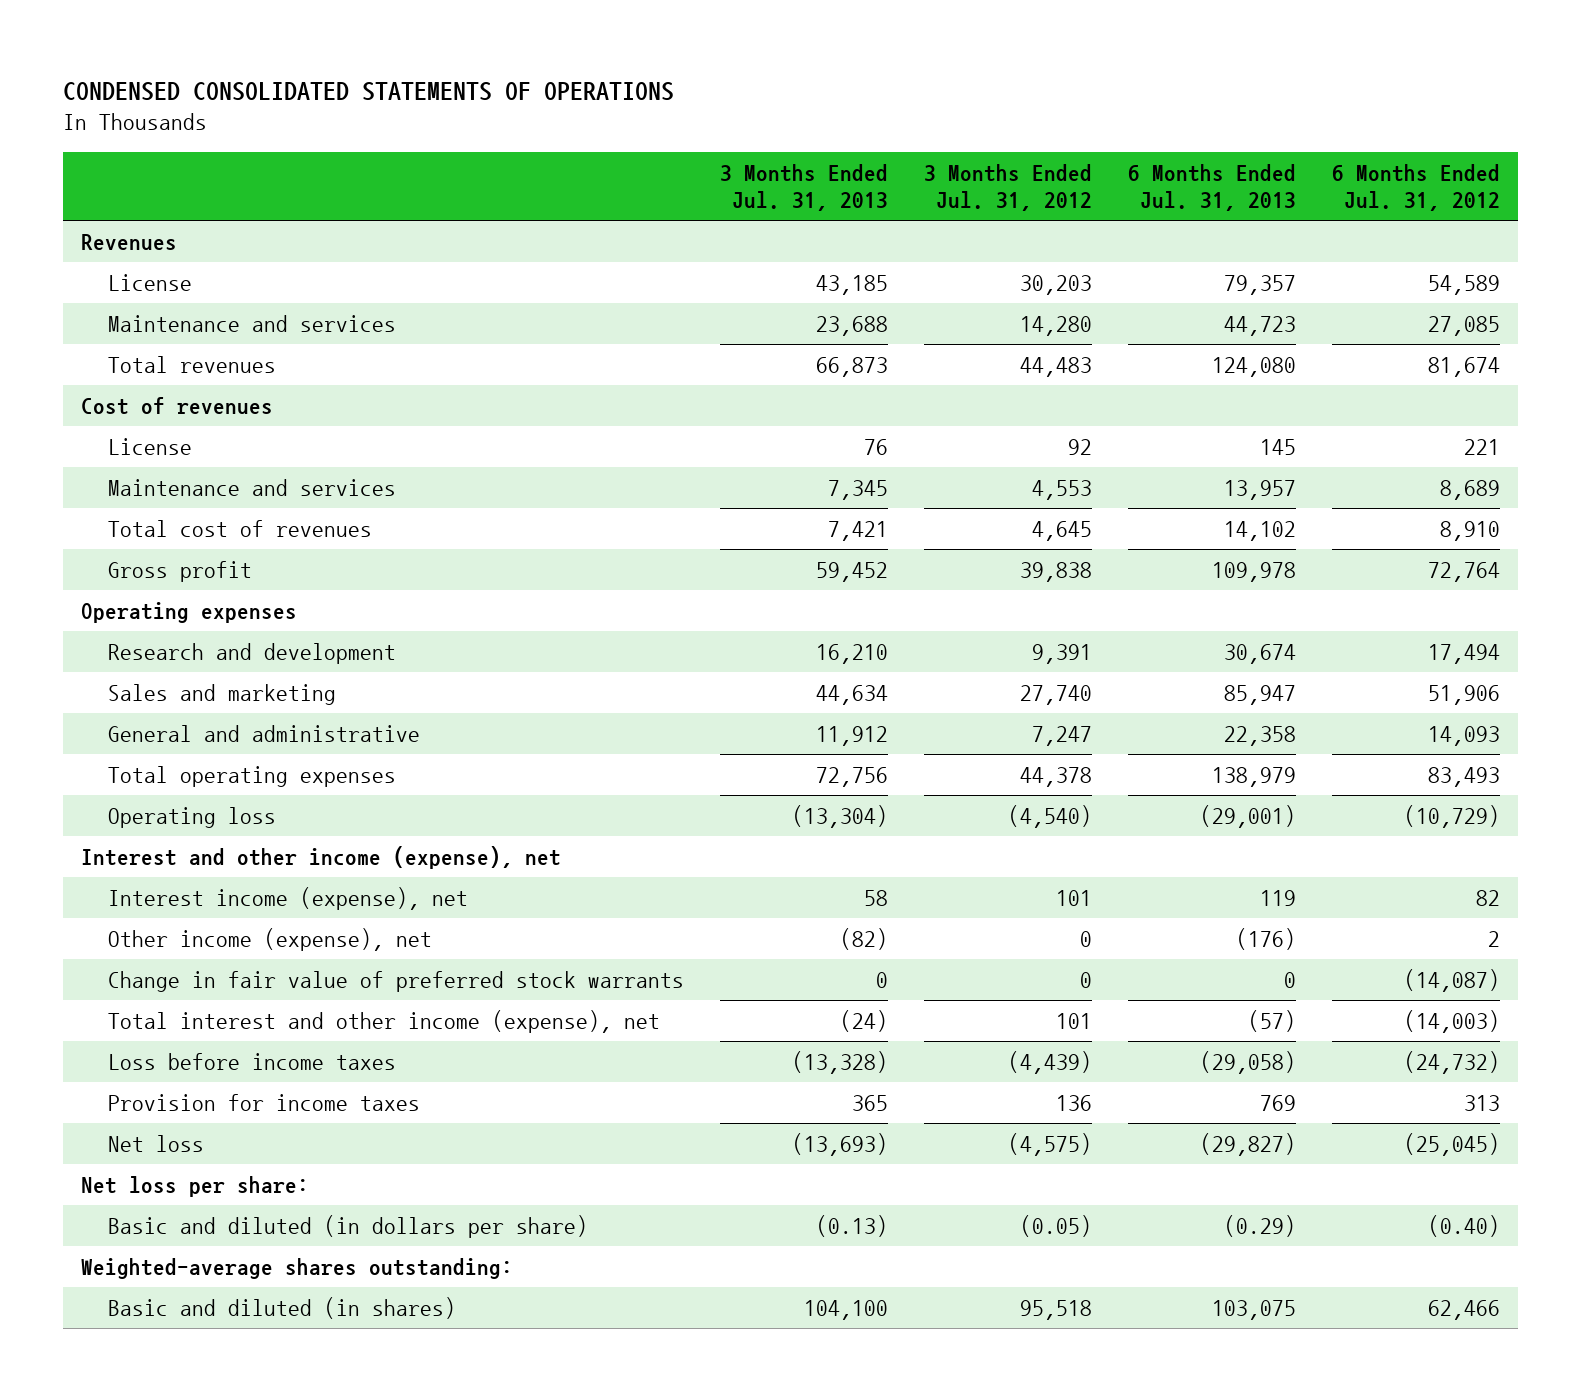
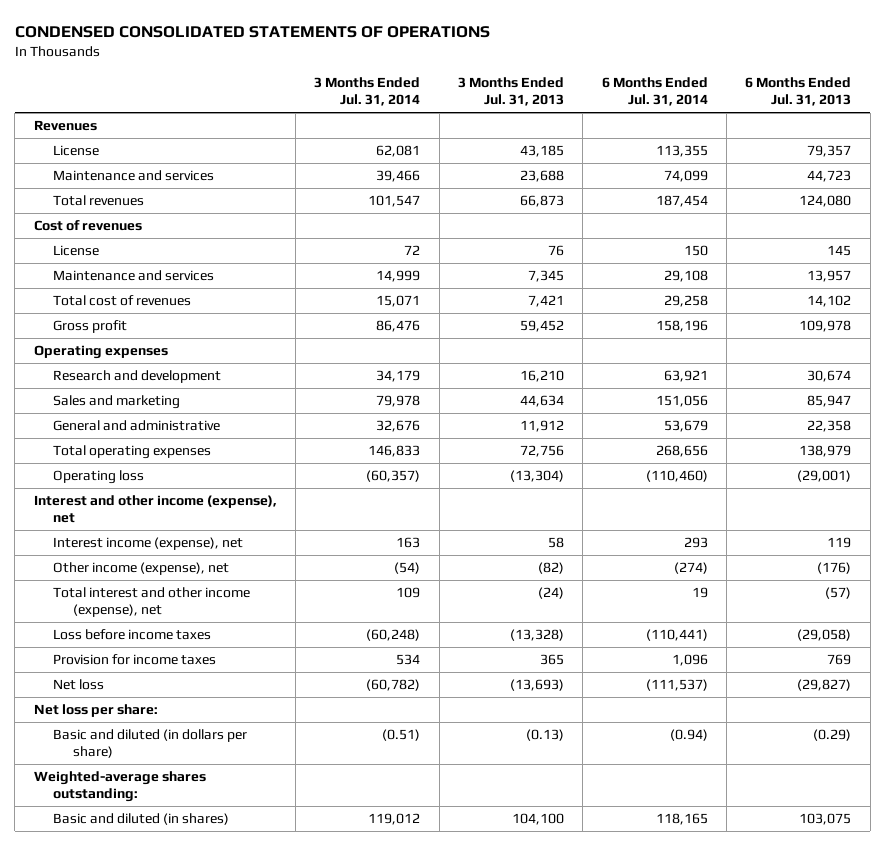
[923,164,1092,212] 3 Months Ended Jul. 31, 2012 -> none
[1331,164,1500,212] 6 Months Ended Jul. 31, 2012 -> none
none -> [314,76,421,107] 3 Months Ended Jul. 31, 2014
none -> [601,76,708,107] 6 Months Ended Jul. 31, 2014
[107,970,684,992] Change in fair value of preferred stock warrants -> none

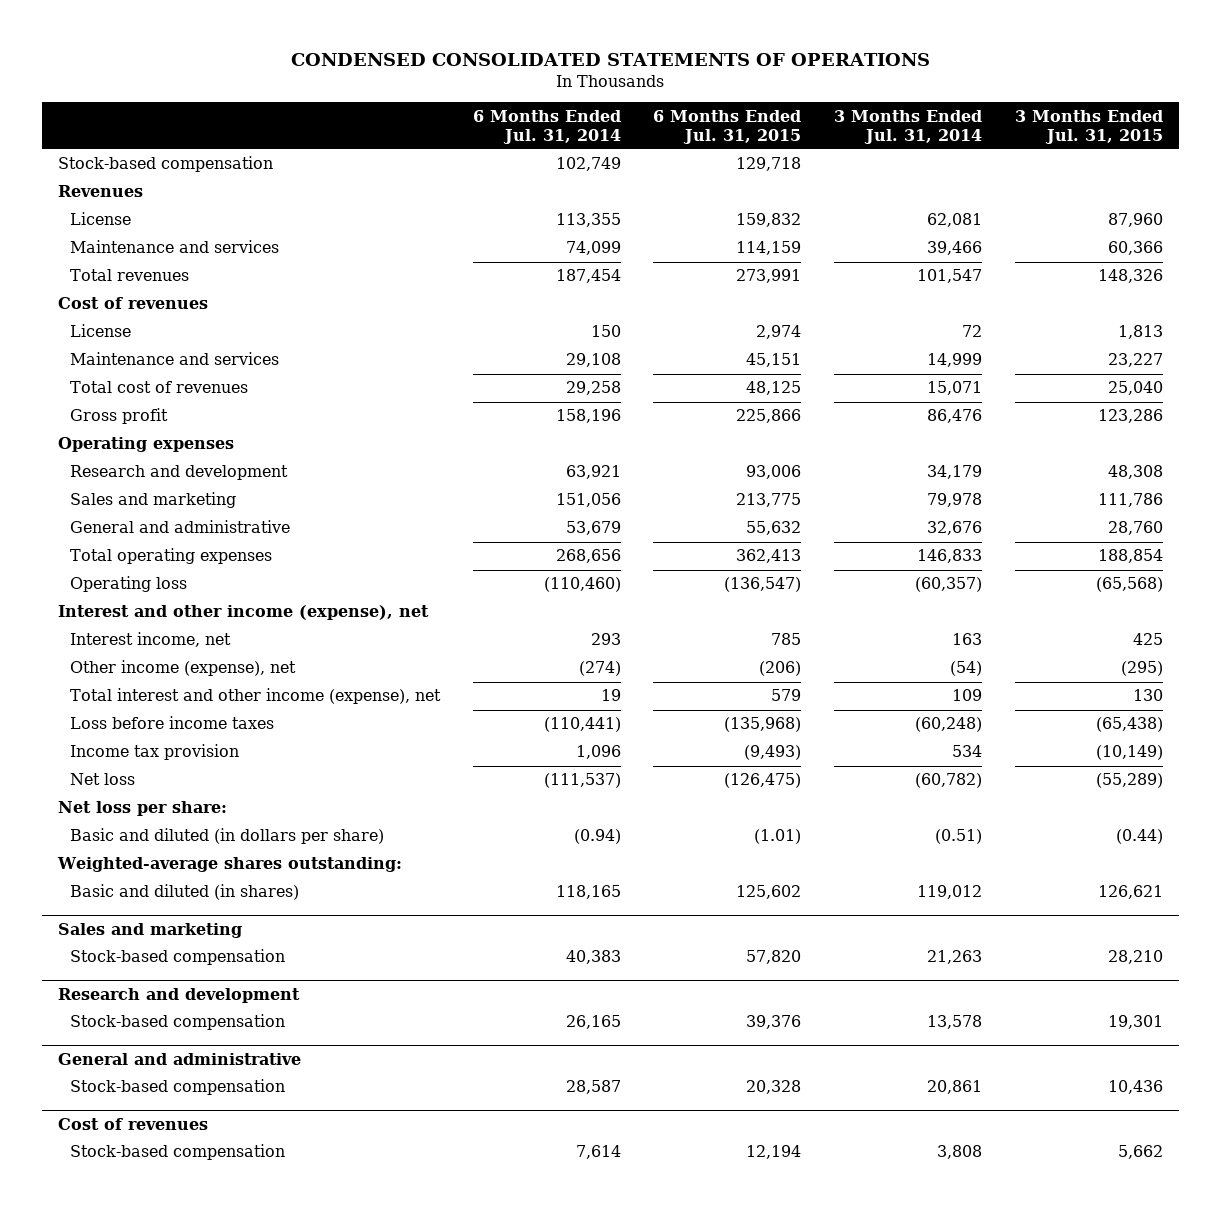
[457,76,564,107] 3 Months Ended Jul. 31, 2013 -> none
[745,76,852,107] 6 Months Ended Jul. 31, 2013 -> none
none -> [653,109,802,144] 6 Months Ended Jul. 31, 2015
none -> [1014,109,1163,144] 3 Months Ended Jul. 31, 2015
none -> [58,156,274,173] Stock-based compensation
[53,536,244,550] Interest income (expense), net -> [69,632,231,648] Interest income, net
[53,653,217,665] Provision for income taxes -> [69,744,239,761] Income tax provision
none -> [58,922,243,938] Sales and marketing
none -> [69,949,285,966] Stock-based compensation
none -> [58,987,301,1003] Research and development
none -> [69,1014,285,1031] Stock-based compensation
none -> [58,1052,302,1065] General and administrative
none -> [69,1079,285,1096] Stock-based compensation
none -> [58,1117,209,1130] Cost of revenues
none -> [69,1144,285,1161] Stock-based compensation

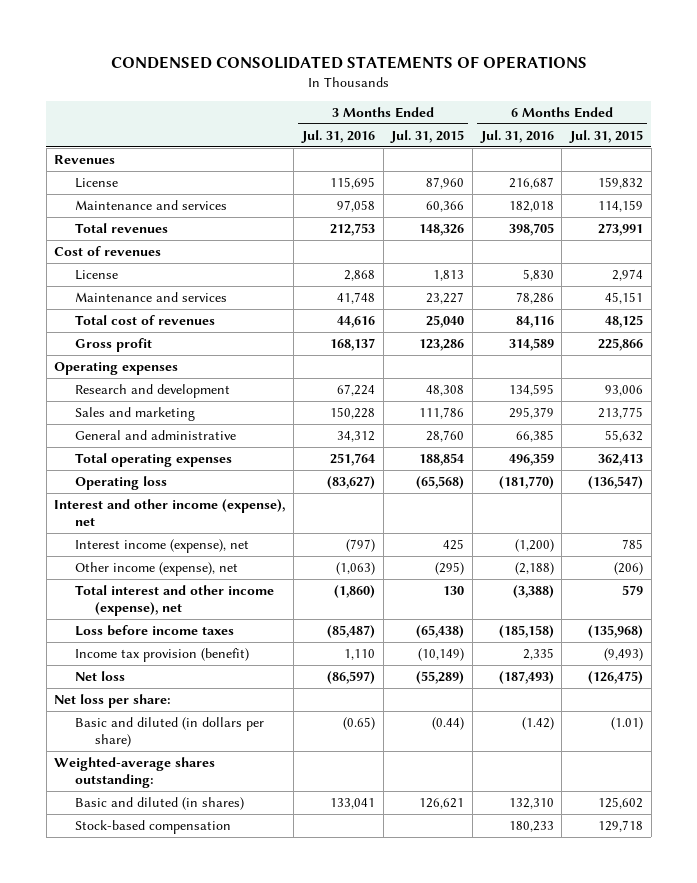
[472,109,621,144] 6 Months Ended Jul. 31, 2014 -> none
[834,109,983,144] 3 Months Ended Jul. 31, 2014 -> none
none -> [300,129,375,143] Jul. 31, 2016
none -> [479,129,554,143] Jul. 31, 2016
[69,632,231,648] Interest income, net -> [74,538,249,553] Interest income (expense), net
[69,744,239,761] Income tax provision -> [74,647,249,662] Income tax provision (benefit)
[58,922,243,938] Sales and marketing -> none
[69,949,285,966] Stock-based compensation -> none
[58,987,301,1003] Research and development -> none
[69,1014,285,1031] Stock-based compensation -> none
[58,1052,302,1065] General and administrative -> none
[69,1079,285,1096] Stock-based compensation -> none
[58,1117,209,1130] Cost of revenues -> none
[69,1144,285,1161] Stock-based compensation -> none
[58,156,274,173] Stock-based compensation -> [74,819,231,834] Stock-based compensation

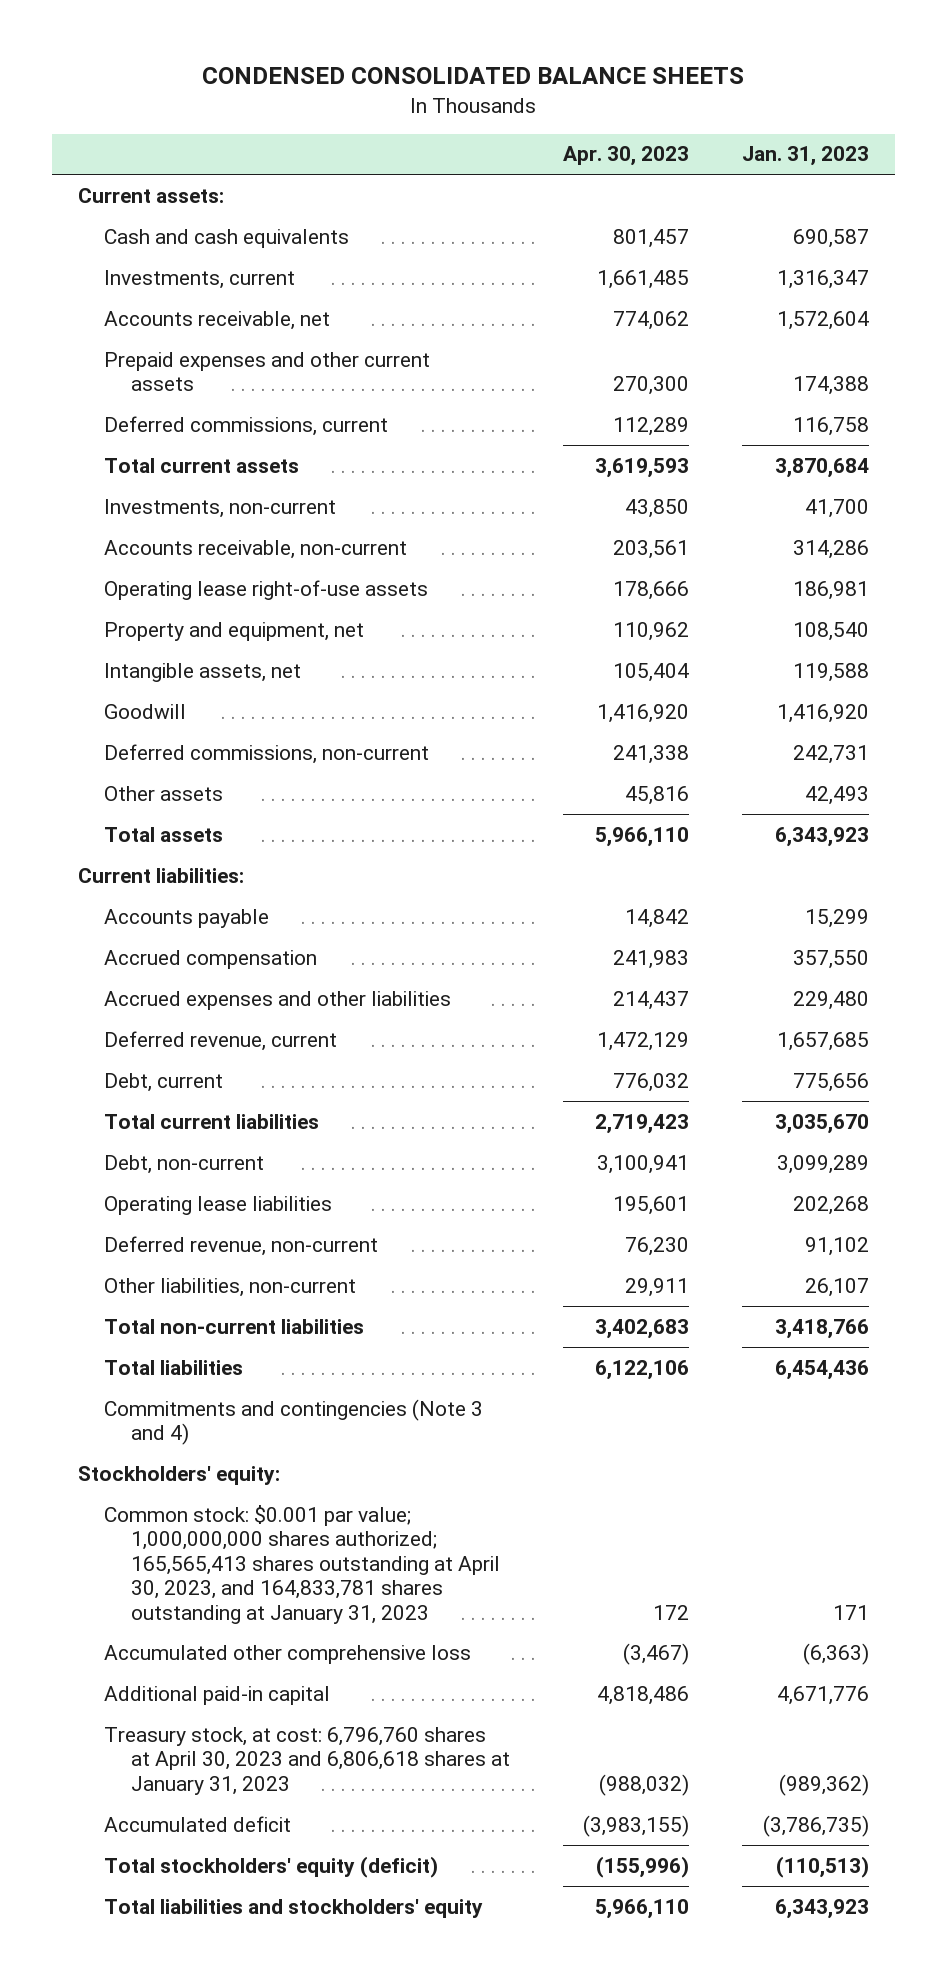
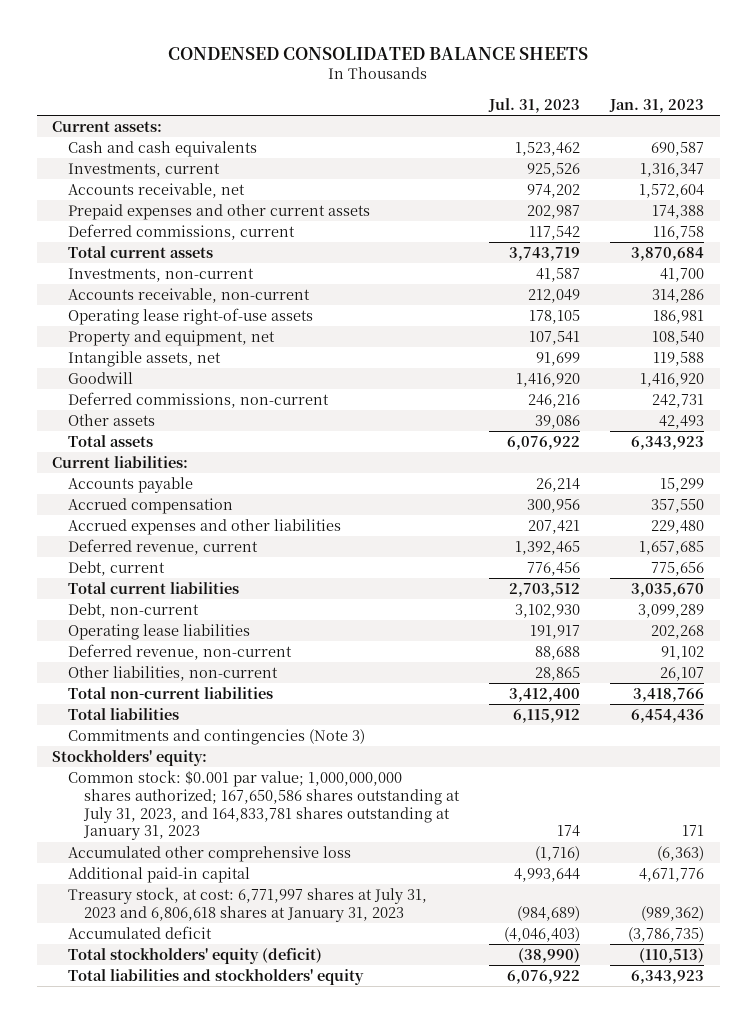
[562,146,689,167] Apr. 30, 2023 -> none
none -> [488,98,581,114] Jul. 31, 2023
[104,1398,484,1446] Commitments and contingencies (Note 3 and 4) -> [67,729,365,746] Commitments and contingencies (Note 3)
[104,1504,500,1624] Common stock: $0.001 par value; 1,000,000,000 shares authorized; 165,565,413 shares outstanding at April 30, 2023, and 164,833,781 shares outstanding at January 31, 2023 -> [67,770,460,841] Common stock: $0.001 par value; 1,000,000,000 shares authorized; 167,650,586 shares outstanding at July 31, 2023, and 164,833,781 shares outstanding at January 31, 2023
[104,1726,510,1795] Treasury stock, at cost: 6,796,760 shares at April 30, 2023 and 6,806,618 shares at January 31, 2023 -> [67,887,427,922] Treasury stock, at cost: 6,771,997 shares at July 31, 2023 and 6,806,618 shares at January 31, 2023

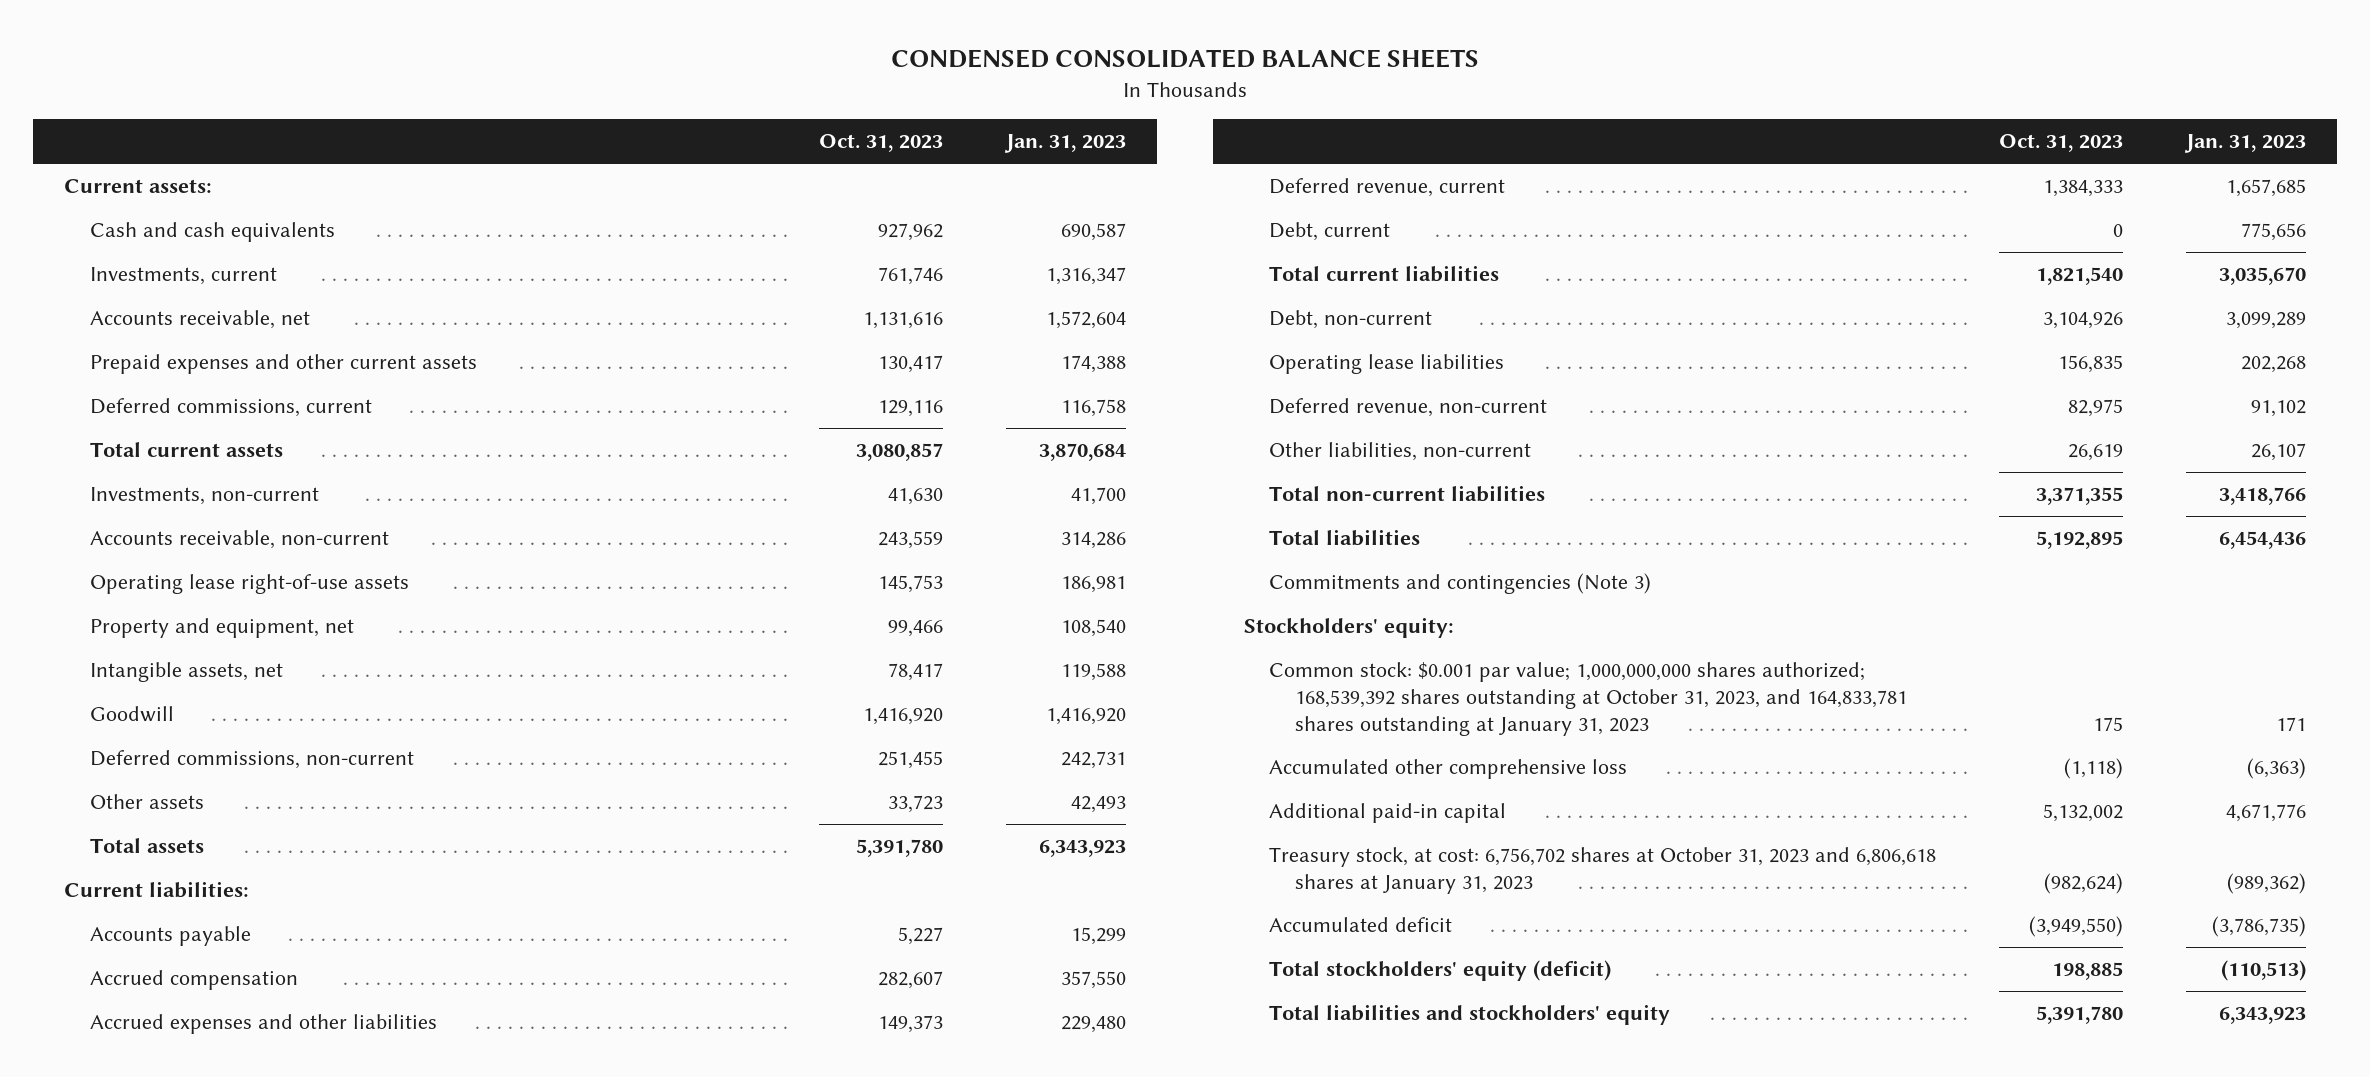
[488,98,581,114] Jul. 31, 2023 -> none
none -> [819,134,944,153] Oct. 31, 2023
[67,770,460,841] Common stock: $0.001 par value; 1,000,000,000 shares authorized; 167,650,586 shares outstanding at July 31, 2023, and 164,833,781 shares outstanding at January 31, 2023 -> [1269,662,1907,736] Common stock: $0.001 par value; 1,000,000,000 shares authorized; 168,539,392 shares outstanding at October 31, 2023, and 164,833,781 shares outstanding at January 31, 2023
[67,887,427,922] Treasury stock, at cost: 6,771,997 shares at July 31, 2023 and 6,806,618 shares at January 31, 2023 -> [1269,847,1937,894] Treasury stock, at cost: 6,756,702 shares at October 31, 2023 and 6,806,618 shares at January 31, 2023

